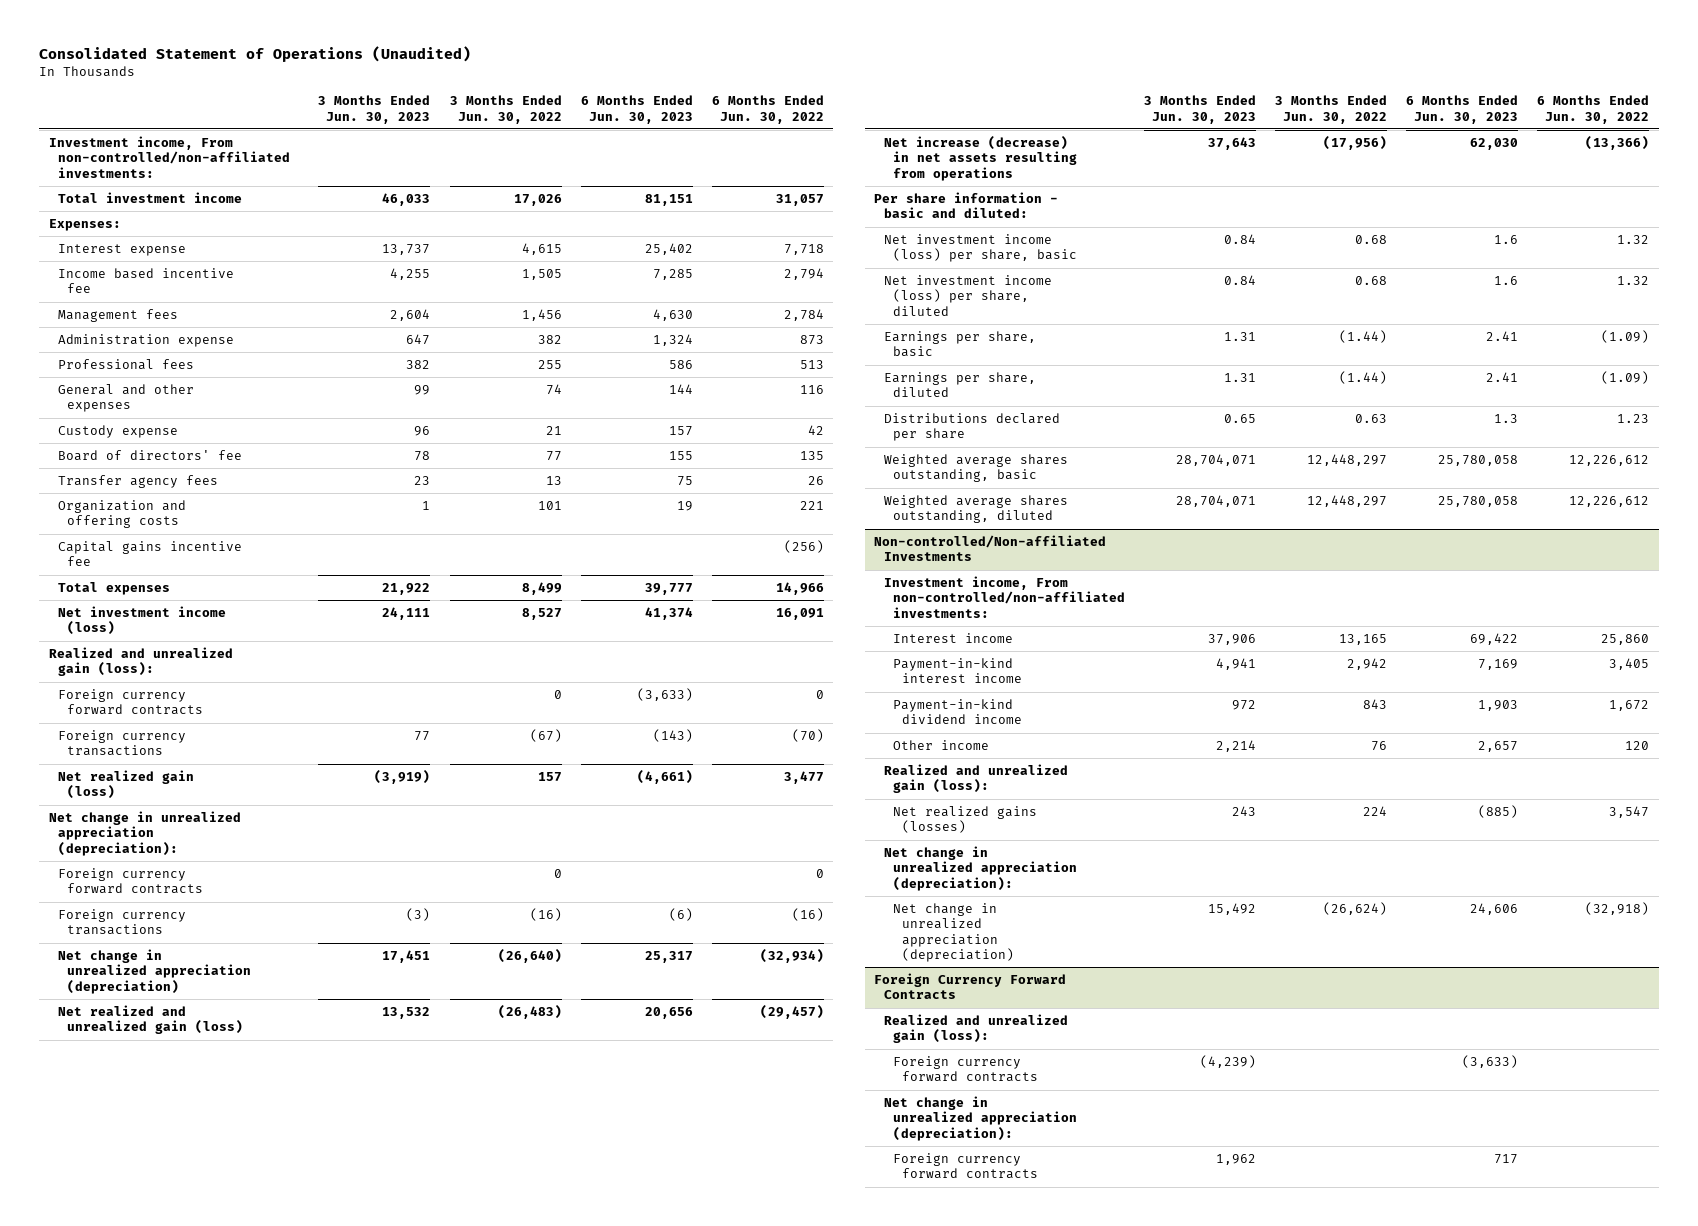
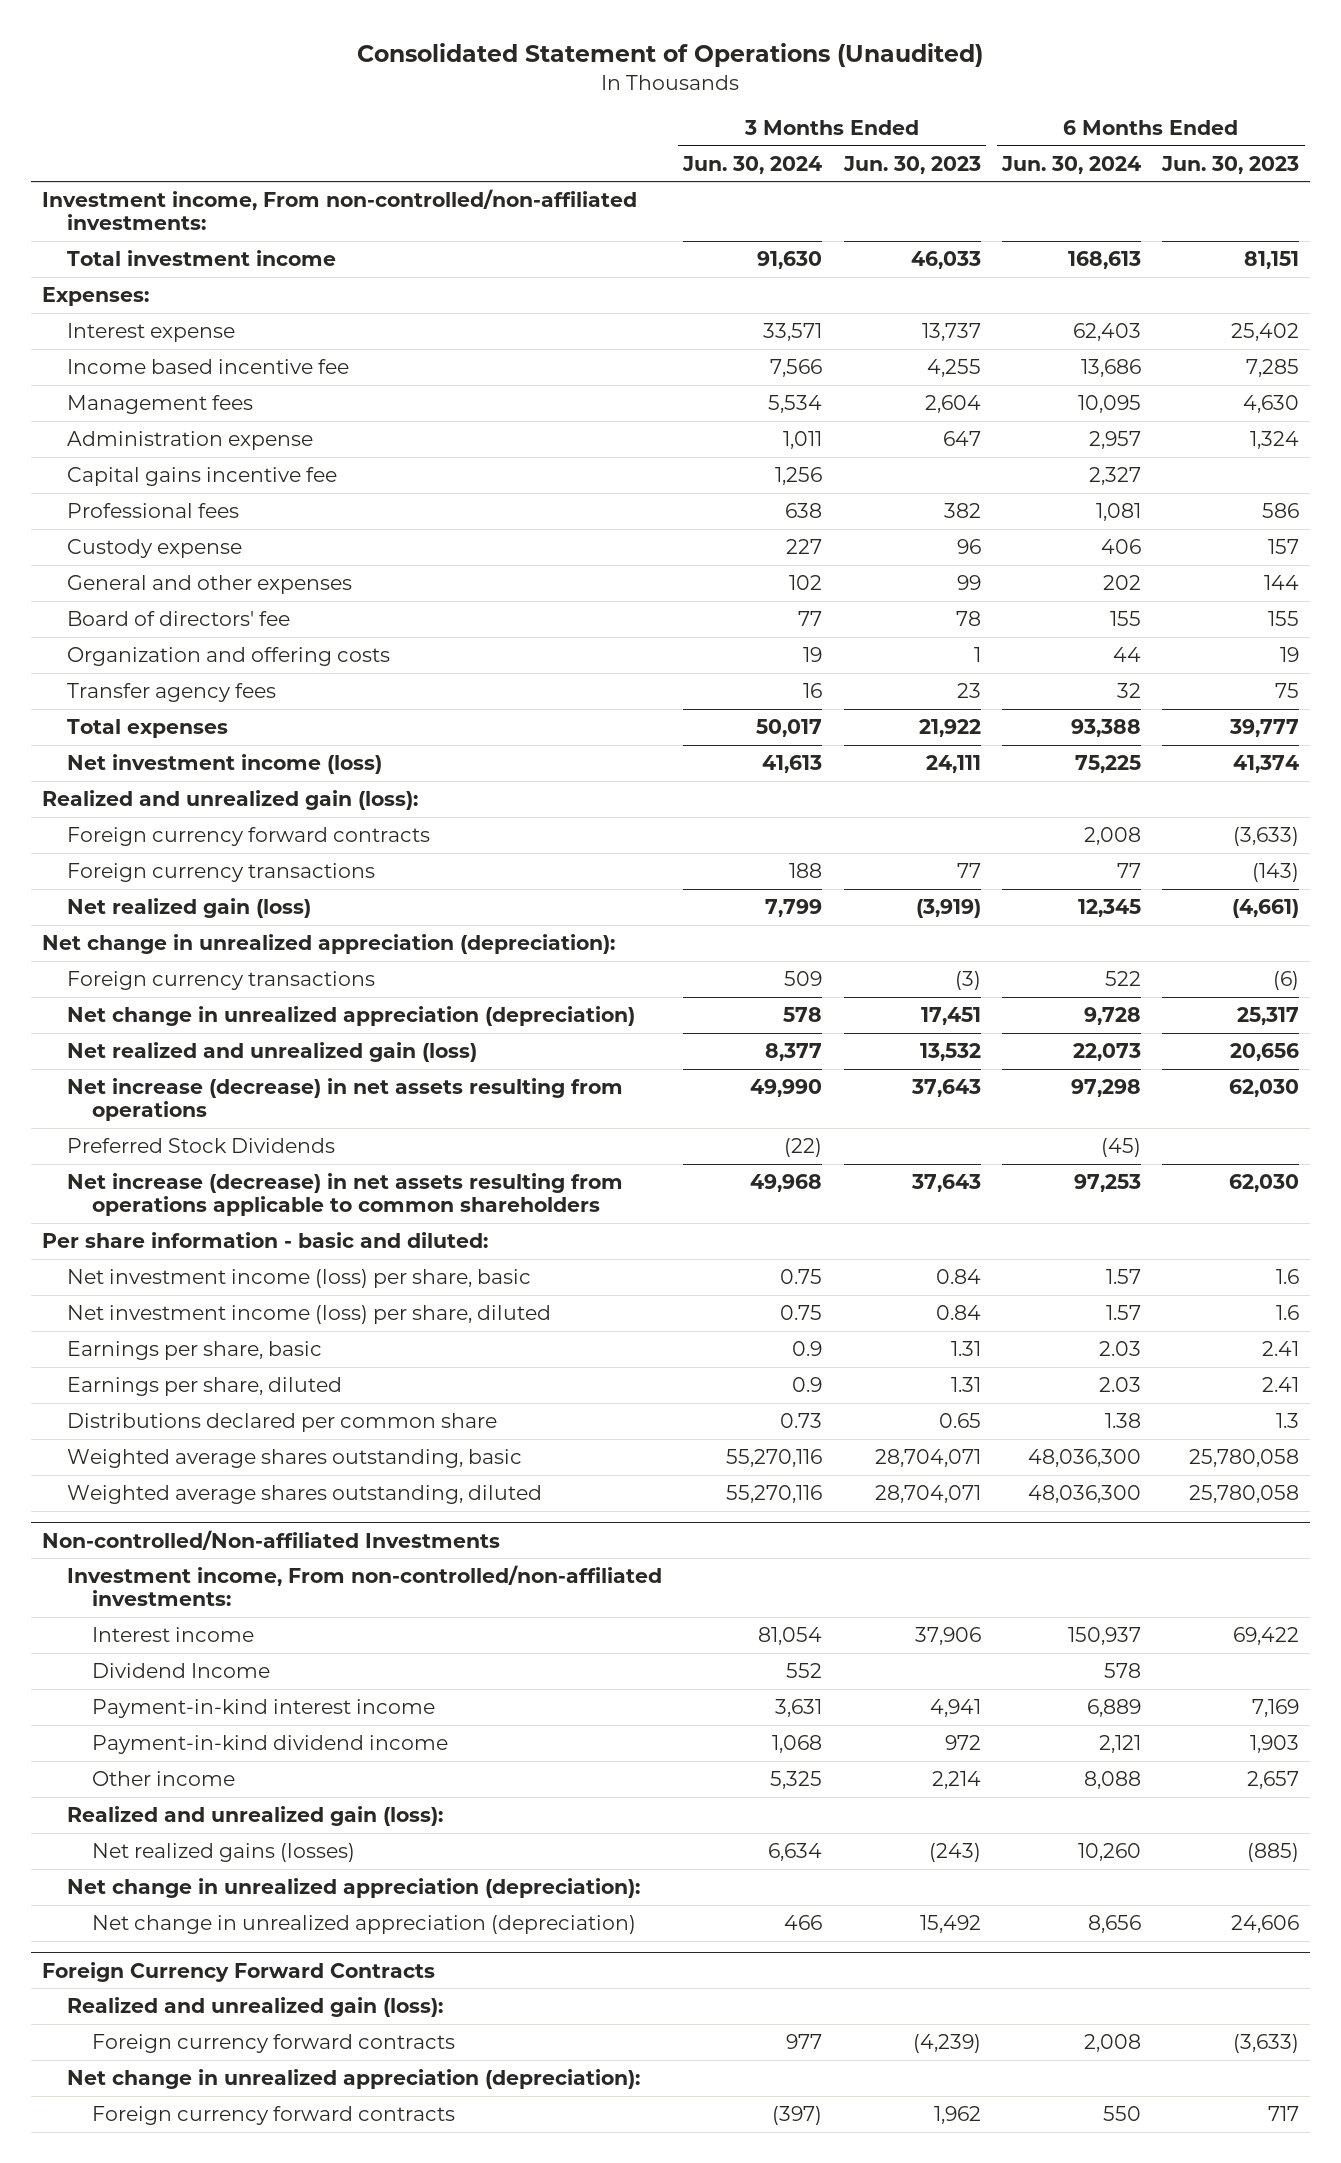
[449,95,562,124] 3 Months Ended Jun. 30, 2022 -> none
[711,95,824,124] 6 Months Ended Jun. 30, 2022 -> none
none -> [682,155,823,174] Jun. 30, 2024
none -> [1001,155,1142,174] Jun. 30, 2024
[58,540,243,567] Capital gains incentive fee -> [66,466,337,486] Capital gains incentive fee
[58,383,195,413] General and other expenses -> [66,574,352,594] General and other expenses
[58,474,219,488] Transfer agency fees -> [66,682,276,702] Transfer agency fees
[58,867,204,895] Foreign currency forward contracts -> none
none -> [66,1137,335,1153] Preferred Stock Dividends
none -> [66,1172,623,1217] Net increase (decrease) in net assets resulting from operations applicable to common shareholders
[883,412,1060,442] Distributions declared per share -> [66,1412,497,1432] Distributions declared per common share
none -> [92,1662,271,1678] Dividend Income
[1232,805,1257,816] 243 -> [928,1842,981,1862] (243)

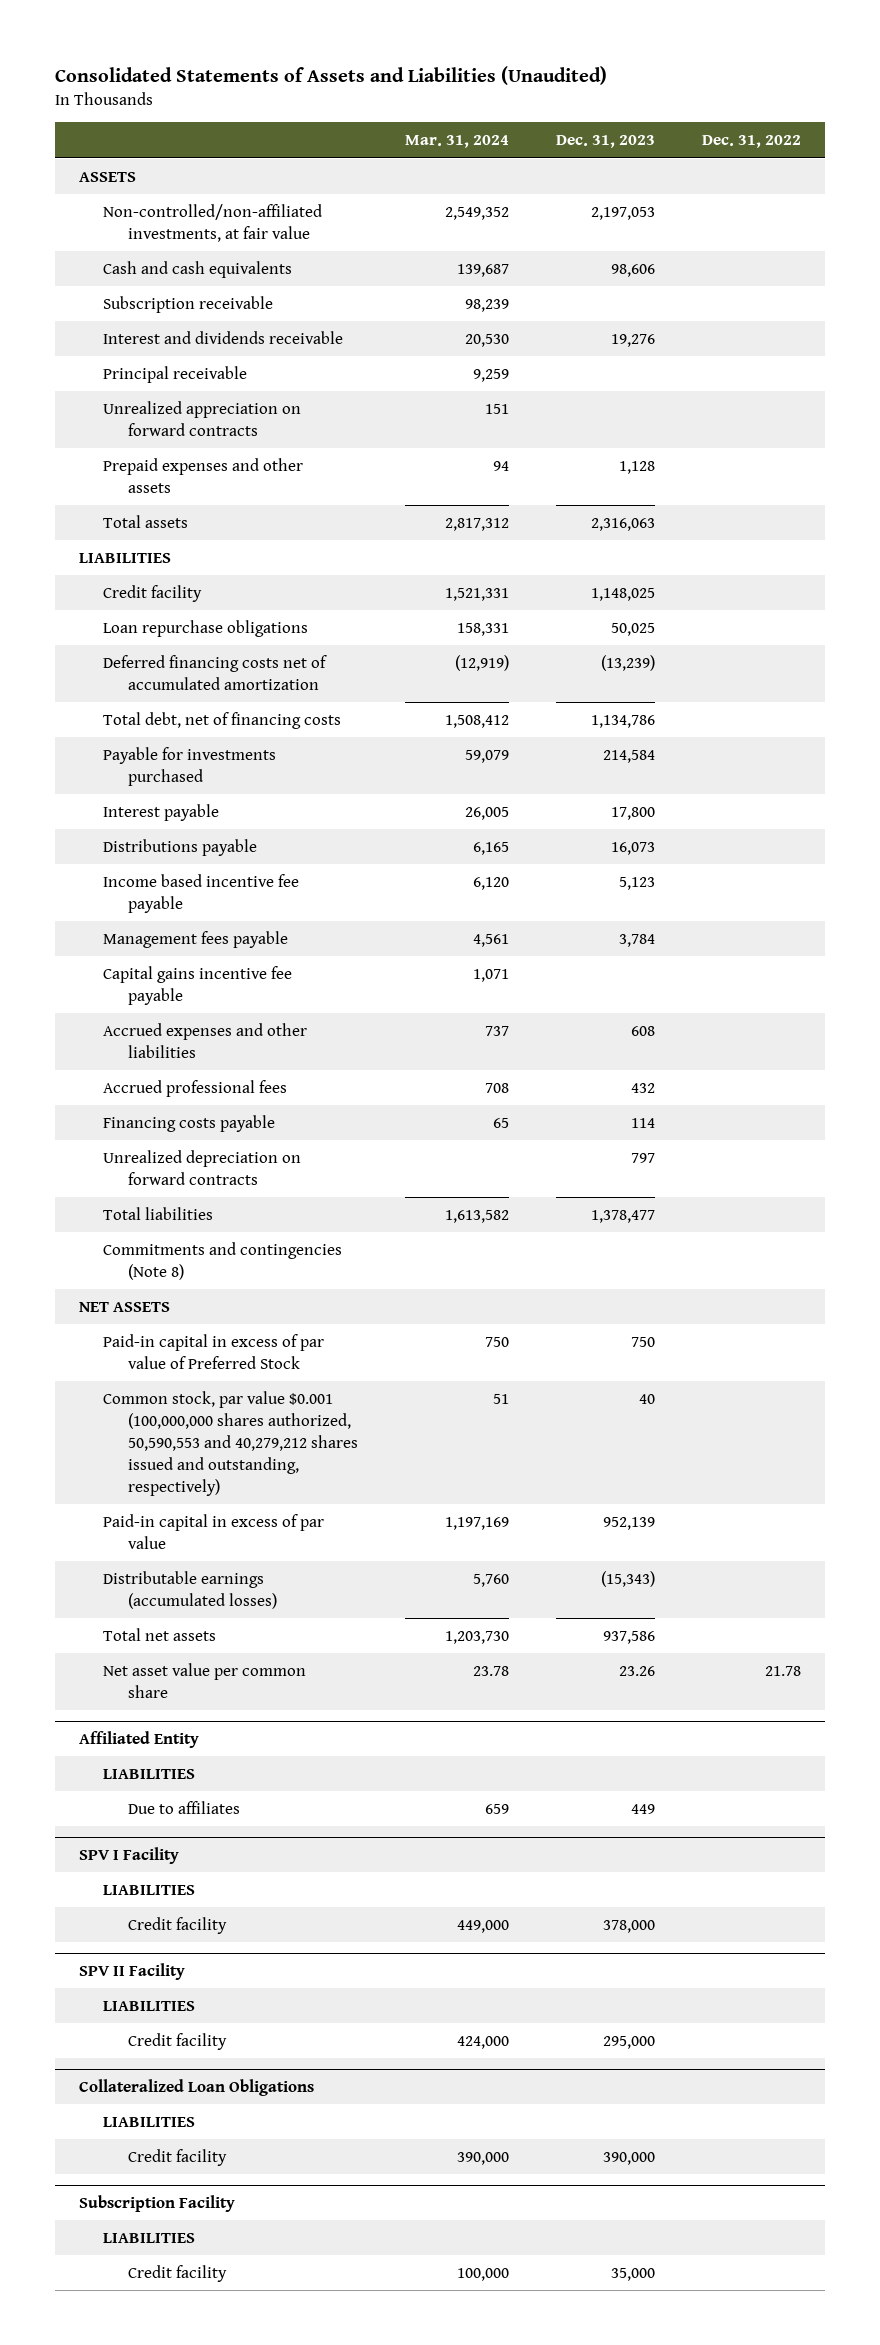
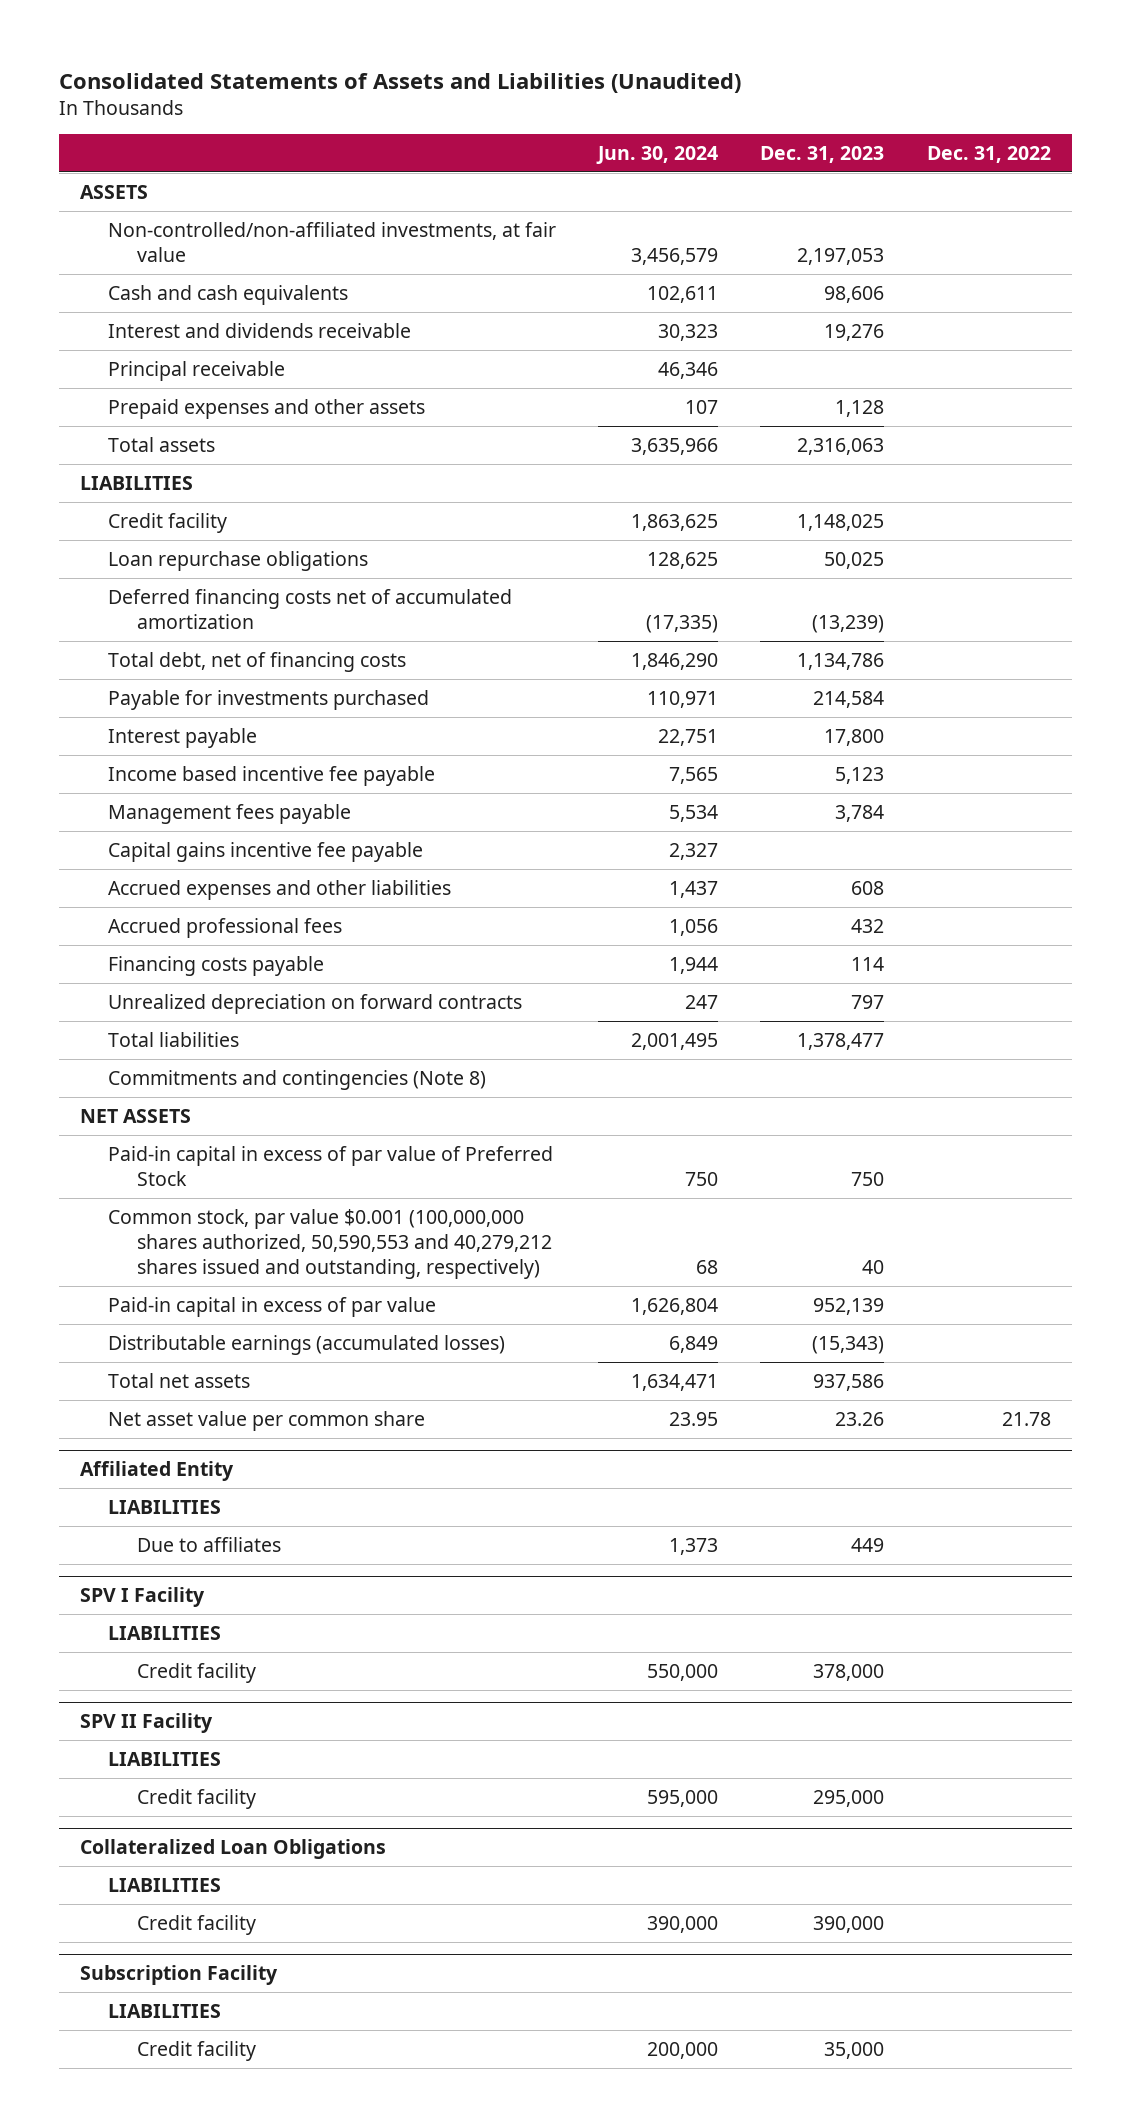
[405,135,510,149] Mar. 31, 2024 -> none
none -> [596,146,719,165] Jun. 30, 2024
[103,295,274,313] Subscription receivable -> none
[103,400,302,436] Unrealized appreciation on forward contracts -> none
[103,838,258,856] Distributions payable -> none

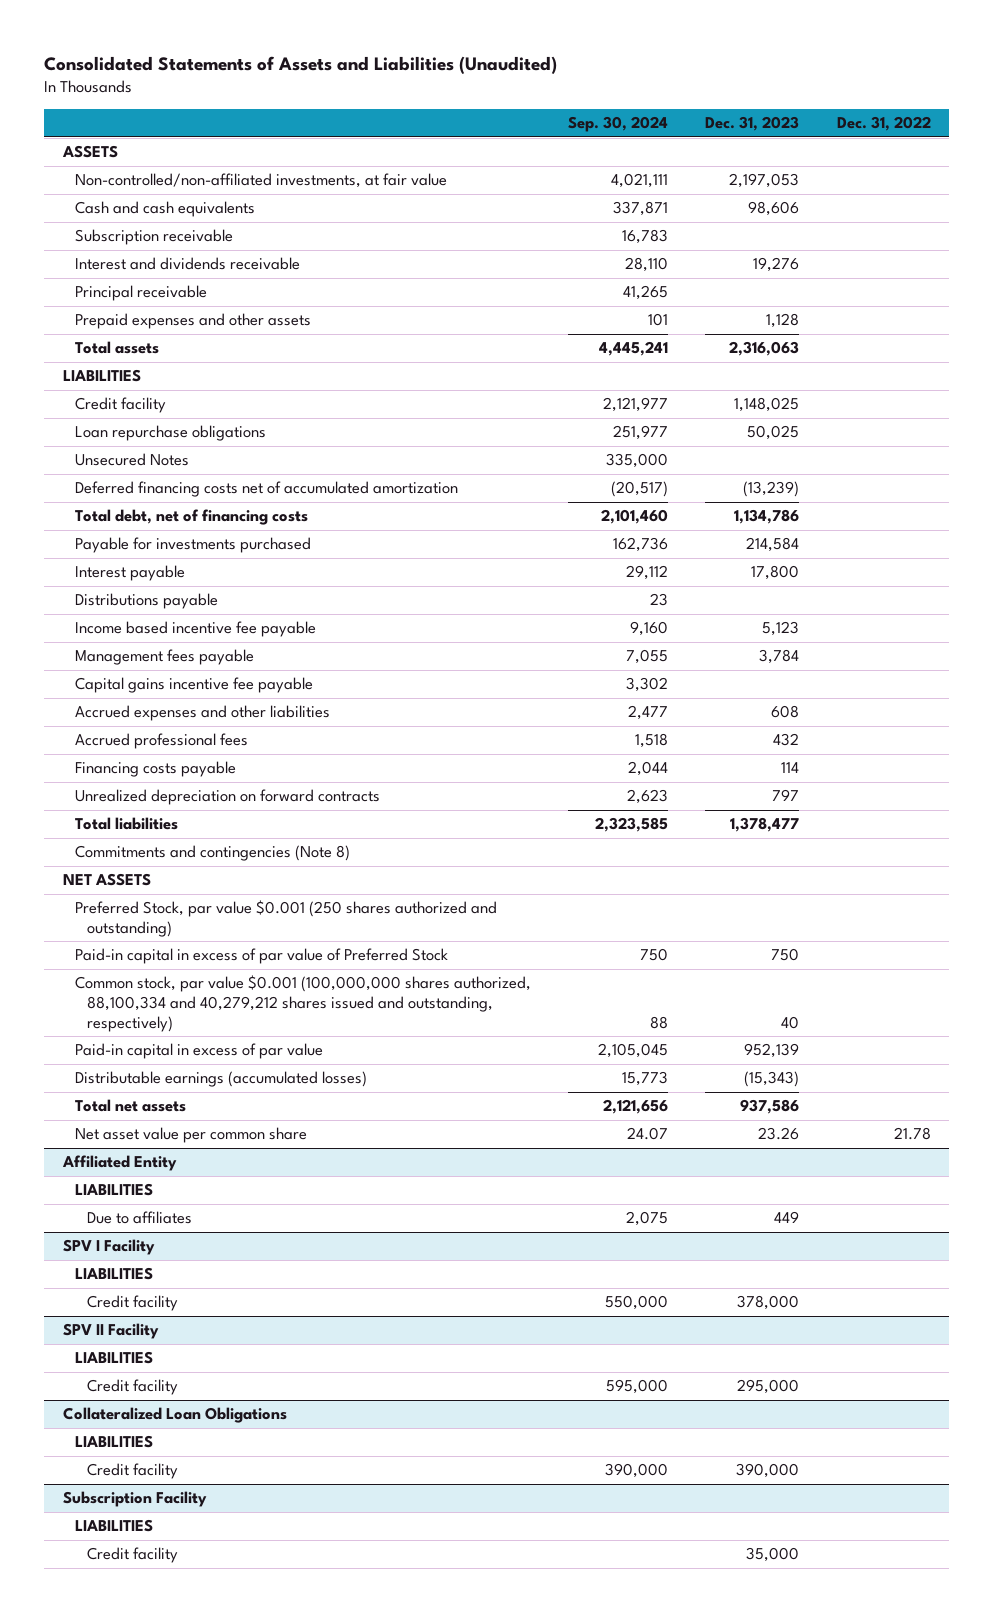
[596,146,719,165] Jun. 30, 2024 -> none
none -> [568,116,669,133] Sep. 30, 2024
none -> [74,229,233,246] Subscription receivable
none -> [74,453,189,467] Unsecured Notes
none -> [74,593,218,610] Distributions payable
none -> [74,900,497,937] Preferred Stock, par value $0.001 (250 shares authorized and outstanding)
[108,1208,553,1279] Common stock, par value $0.001 (100,000,000 shares authorized, 50,590,553 and 40,279,212 shares issued and outstanding, respectively) -> [74,975,531,1032] Common stock, par value $0.001 (100,000,000 shares authorized, 88,100,334 and 40,279,212 shares issued and outstanding, respectively)

